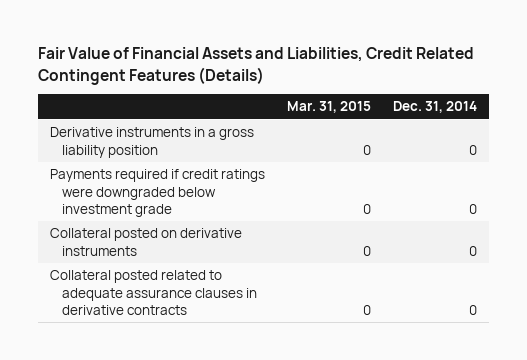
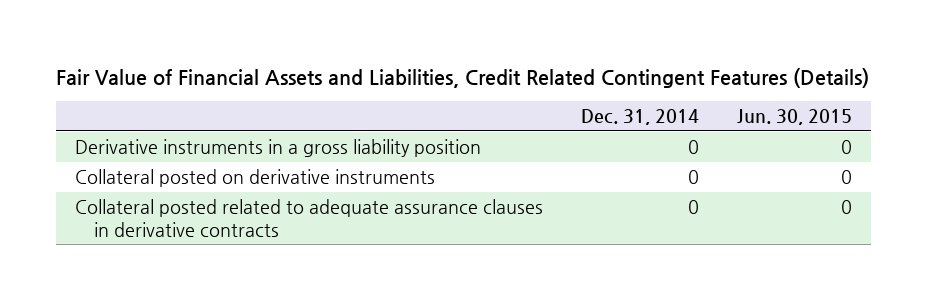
[286,101,371,114] Mar. 31, 2015 -> none
none -> [737,109,853,126] Jun. 30, 2015
[49,169,265,217] Payments required if credit ratings were downgraded below investment grade -> none

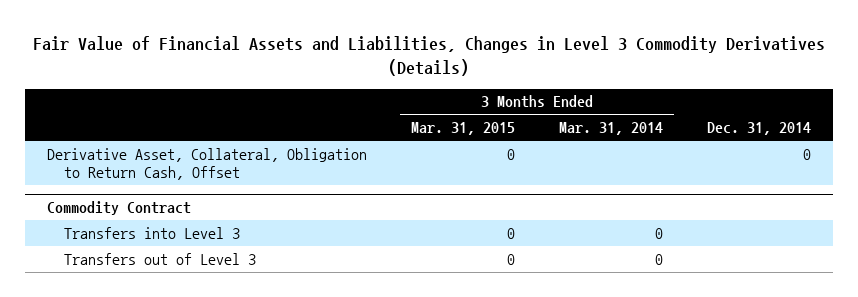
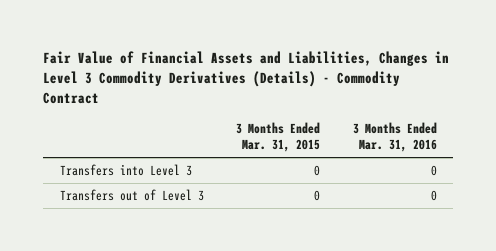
[33,36,826,77] Fair Value of Financial Assets and Liabilities, Changes in Level 3 Commodity Derivatives (Details) -> [43,51,450,104] Fair Value of Financial Assets and Liabilities, Changes in Level 3 Commodity Derivatives (Details) - Commodity Contract
[559,122,664,136] Mar. 31, 2014 -> none
[707,122,812,136] Dec. 31, 2014 -> none
none -> [352,121,437,153] 3 Months Ended Mar. 31, 2016
[47,147,368,180] Derivative Asset, Collateral, Obligation to Return Cash, Offset -> none
[47,200,192,215] Commodity Contract -> none

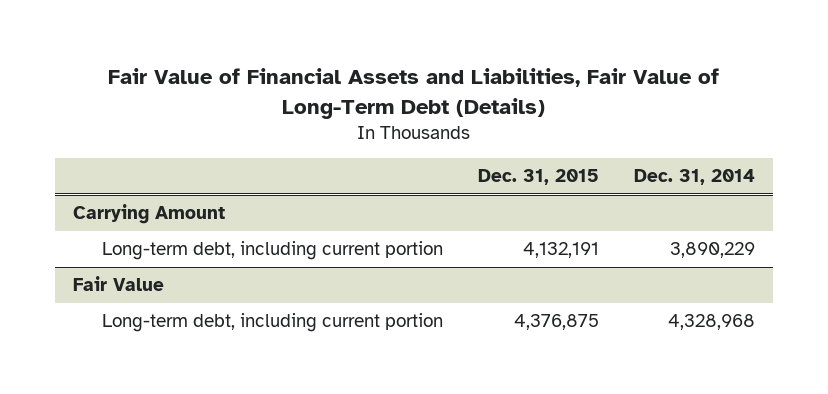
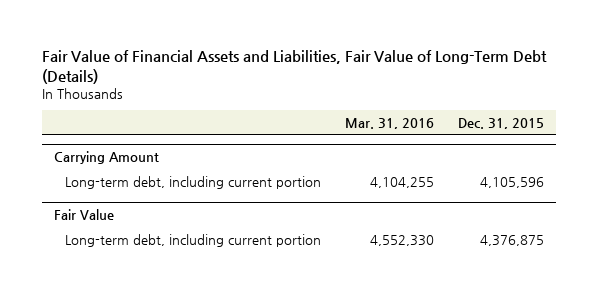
[634,169,756,186] Dec. 31, 2014 -> none
none -> [344,117,434,129] Mar. 31, 2016
[523,242,600,259] 4,132,191 -> [480,176,545,188] 4,105,596

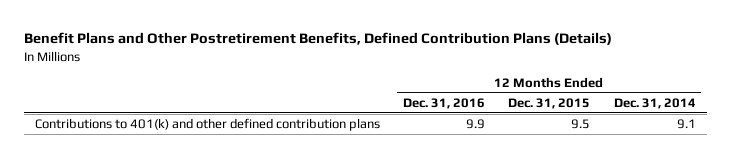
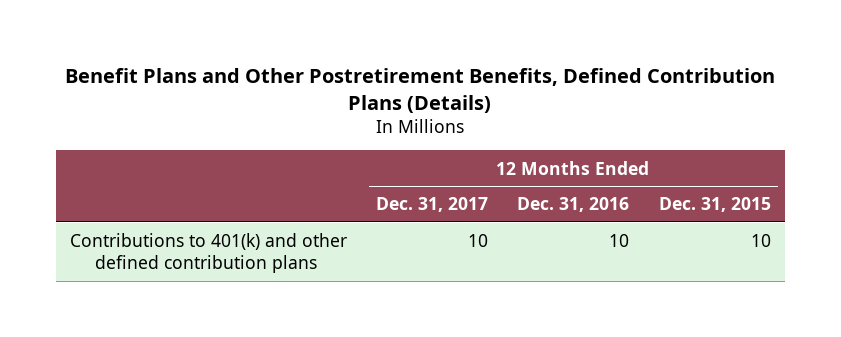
[613,97,696,109] Dec. 31, 2014 -> none
none -> [376,197,489,213] Dec. 31, 2017
[466,118,486,129] 9.9 -> [609,234,630,248] 10
[571,118,591,129] 9.5 -> [750,234,771,248] 10

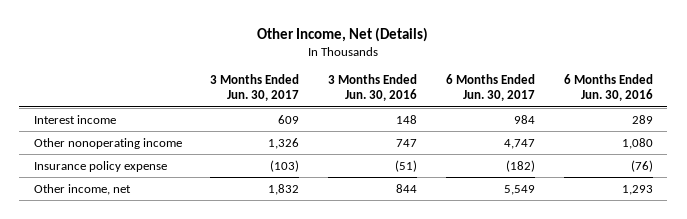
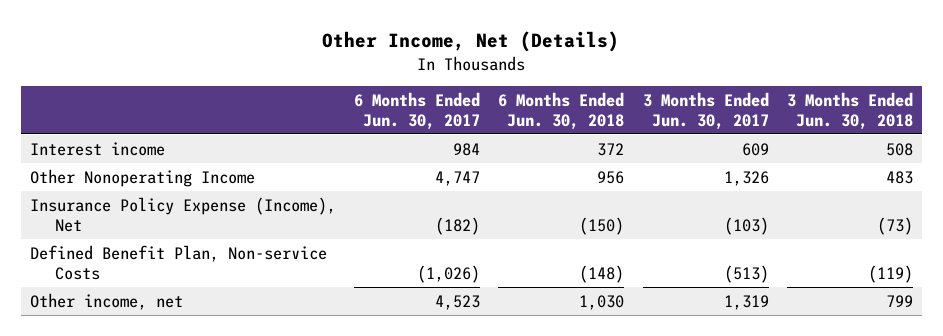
[328,74,418,102] 3 Months Ended Jun. 30, 2016 -> none
[563,74,653,102] 6 Months Ended Jun. 30, 2016 -> none
none -> [498,91,625,130] 6 Months Ended Jun. 30, 2018
none -> [786,91,913,130] 3 Months Ended Jun. 30, 2018
[33,137,182,149] Other nonoperating income -> [30,168,256,187] Other Nonoperating Income
[33,160,167,172] Insurance policy expense -> [30,196,337,232] Insurance Policy Expense (Income), Net
none -> [30,244,328,280] Defined Benefit Plan, Non-service Costs
[268,183,300,195] 1,832 -> [723,294,769,310] 1,319
[504,184,536,195] 5,549 -> [435,294,481,310] 4,523

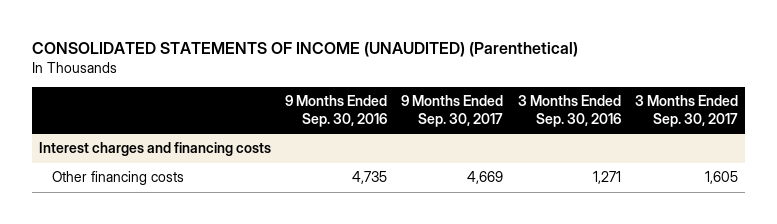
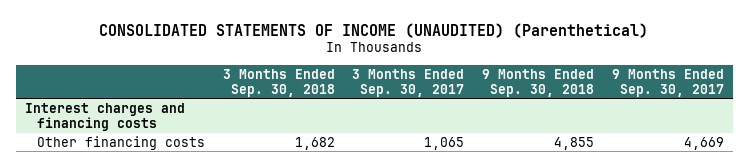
[285,95,388,128] 9 Months Ended Sep. 30, 2016 -> none
[517,95,621,128] 3 Months Ended Sep. 30, 2016 -> none
none -> [222,68,335,97] 3 Months Ended Sep. 30, 2018
none -> [481,68,594,97] 9 Months Ended Sep. 30, 2018
[704,171,738,185] 1,605 -> [424,136,465,150] 1,065

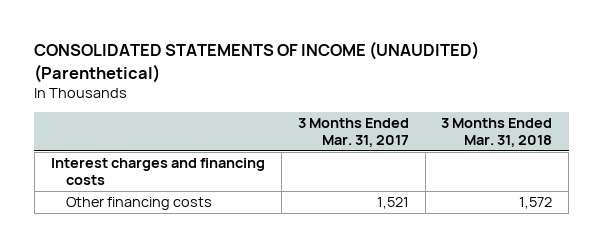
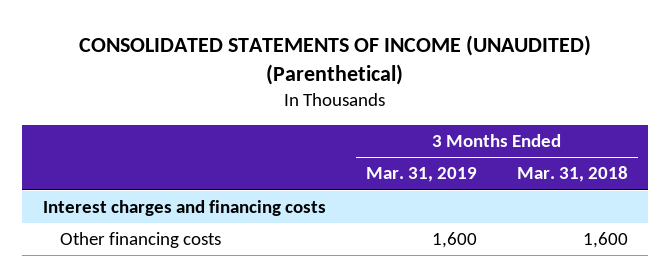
[297,118,409,148] 3 Months Ended Mar. 31, 2017 -> none
none -> [365,167,477,183] Mar. 31, 2019
[519,197,553,210] 1,572 -> [583,232,629,249] 1,600

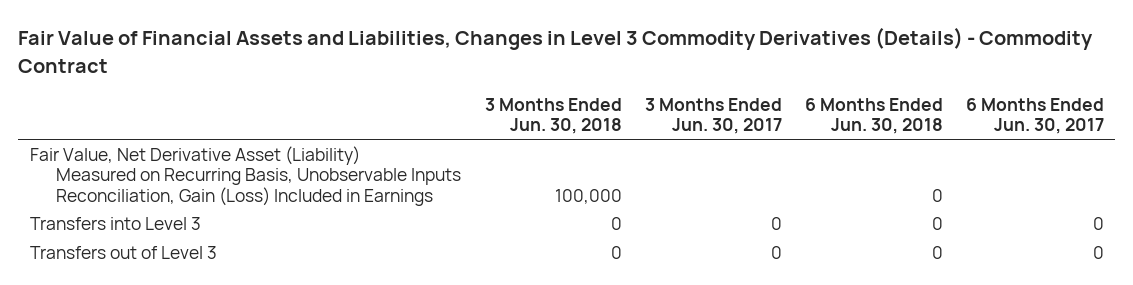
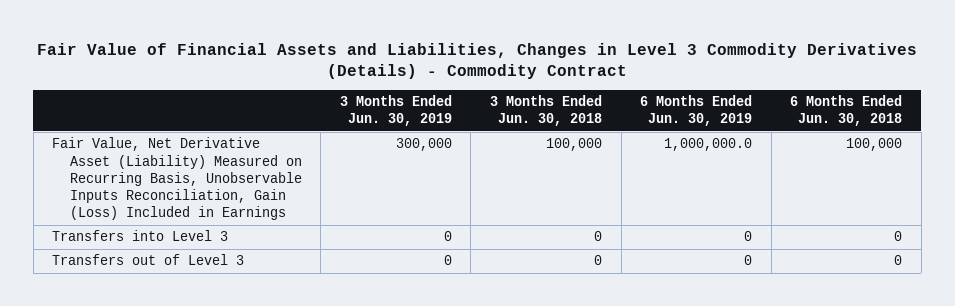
[644,97,782,135] 3 Months Ended Jun. 30, 2017 -> none
[965,97,1104,135] 6 Months Ended Jun. 30, 2017 -> none
none -> [339,95,452,127] 3 Months Ended Jun. 30, 2019
none -> [640,95,753,127] 6 Months Ended Jun. 30, 2019
[931,188,943,202] 0 -> [846,138,903,152] 100,000

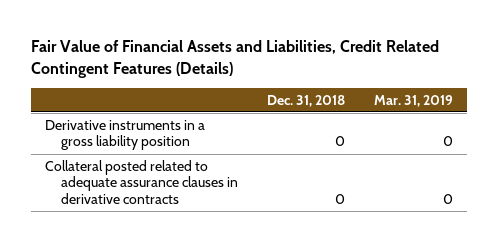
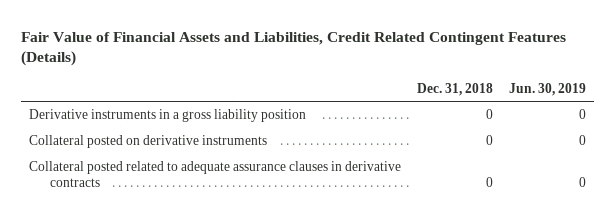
[373,94,453,107] Mar. 31, 2019 -> none
none -> [508,82,586,96] Jun. 30, 2019
none -> [28,135,267,149] Collateral posted on derivative instruments

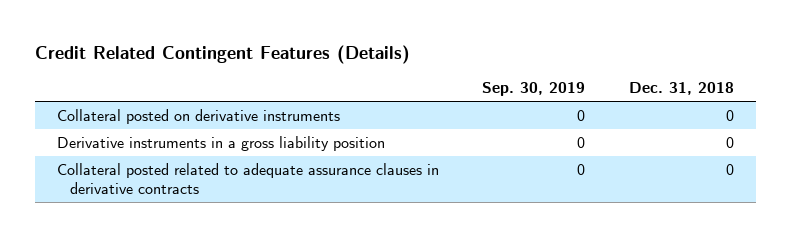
[20,31,566,67] Fair Value of Financial Assets and Liabilities, Credit Related Contingent Features (Details) -> [35,45,411,65] Credit Related Contingent Features (Details)
[508,82,586,96] Jun. 30, 2019 -> none
none -> [482,82,586,97] Sep. 30, 2019
[28,109,306,123] Derivative instruments in a gross liability position -> [56,135,385,151] Derivative instruments in a gross liability position

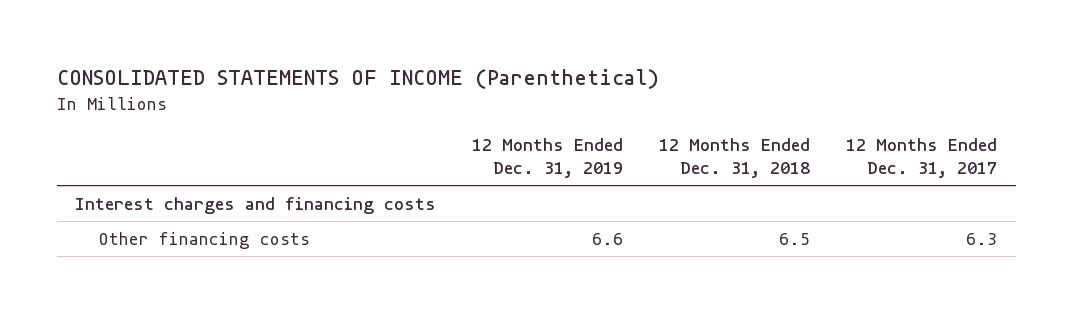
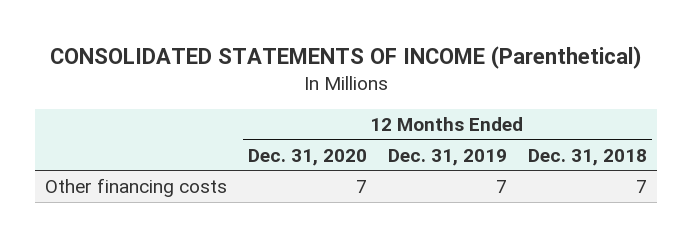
[846,138,998,179] 12 Months Ended Dec. 31, 2017 -> none
none -> [248,148,368,166] Dec. 31, 2020
[74,196,436,214] Interest charges and financing costs -> none
[591,232,623,245] 6.6 -> [495,180,507,194] 7
[779,232,811,245] 6.5 -> [635,180,647,194] 7

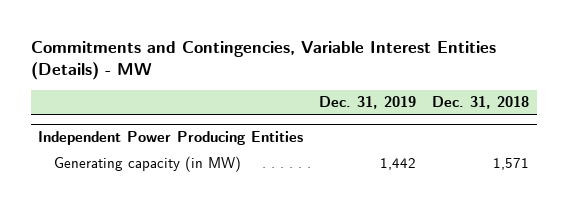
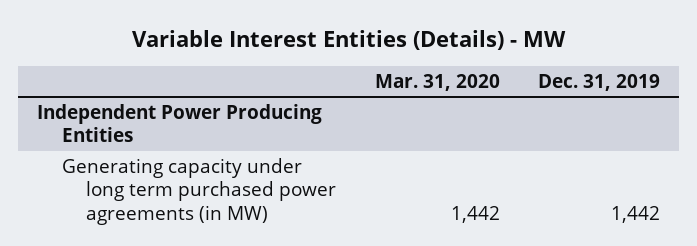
[30,40,496,81] Commitments and Contingencies, Variable Interest Entities (Details) - MW -> [131,30,566,51] Variable Interest Entities (Details) - MW
[432,96,530,110] Dec. 31, 2018 -> none
none -> [374,73,500,91] Mar. 31, 2020
[53,155,241,172] Generating capacity (in MW) -> [61,157,337,225] Generating capacity under long term purchased power agreements (in MW)

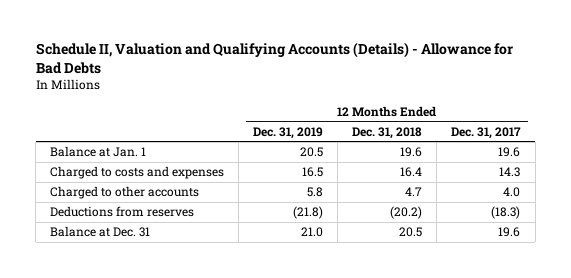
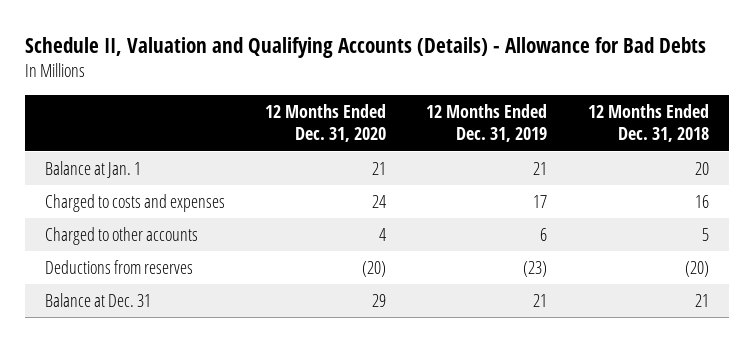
[451,126,522,139] Dec. 31, 2017 -> none
none -> [265,103,387,143] 12 Months Ended Dec. 31, 2020
[300,147,324,158] 20.5 -> [533,162,548,176] 21
[400,147,423,158] 19.6 -> [694,162,709,176] 20
[302,167,324,178] 16.5 -> [533,195,548,209] 17
[400,167,423,178] 16.4 -> [694,195,709,209] 16
[307,187,324,198] 5.8 -> [540,228,548,242] 6
[405,187,423,197] 4.7 -> [701,228,709,242] 5
[293,206,324,220] (21.8) -> [523,261,548,278] (23)
[390,206,423,220] (20.2) -> [684,261,709,278] (20)
[301,227,324,238] 21.0 -> [533,294,548,308] 21
[399,227,423,238] 20.5 -> [694,294,709,308] 21

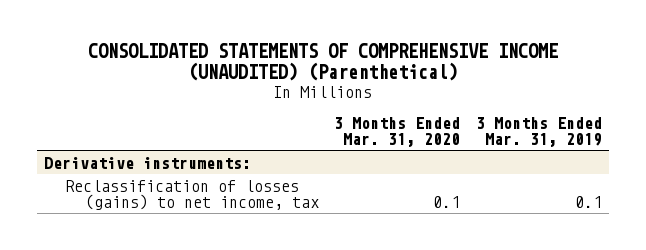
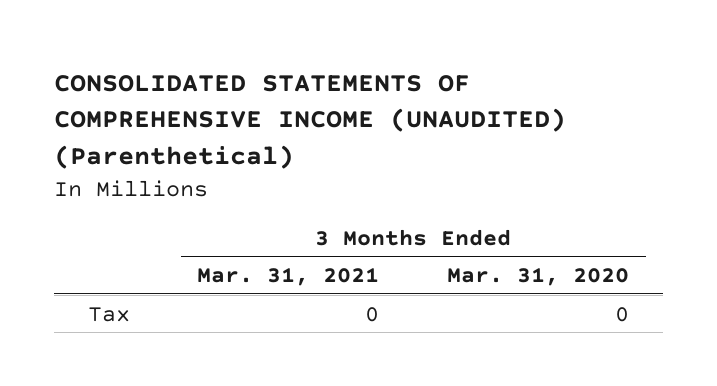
[475,117,602,148] 3 Months Ended Mar. 31, 2019 -> none
none -> [197,267,380,287] Mar. 31, 2021
[44,156,252,169] Derivative instruments: -> none
[64,179,320,210] Reclassification of losses (gains) to net income, tax -> none
none -> [87,306,130,322] Tax

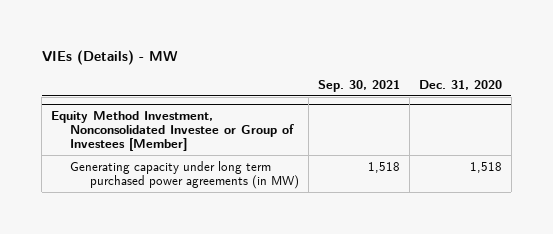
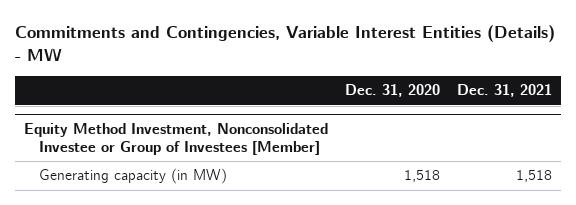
[41,49,178,65] VIEs (Details) - MW -> [15,25,556,62] Commitments and Contingencies, Variable Interest Entities (Details) - MW
[317,79,400,92] Sep. 30, 2021 -> none
none -> [457,84,553,98] Dec. 31, 2021
[70,160,299,189] Generating capacity under long term purchased power agreements (in MW) -> [39,168,228,185] Generating capacity (in MW)

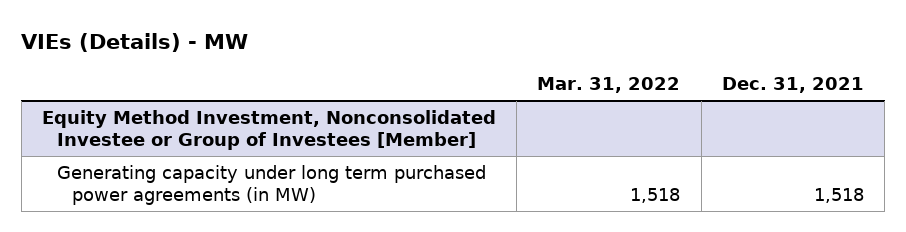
[15,25,556,62] Commitments and Contingencies, Variable Interest Entities (Details) - MW -> [21,33,249,53] VIEs (Details) - MW
[345,84,441,98] Dec. 31, 2020 -> none
none -> [537,77,681,94] Mar. 31, 2022
[39,168,228,185] Generating capacity (in MW) -> [56,164,486,206] Generating capacity under long term purchased power agreements (in MW)

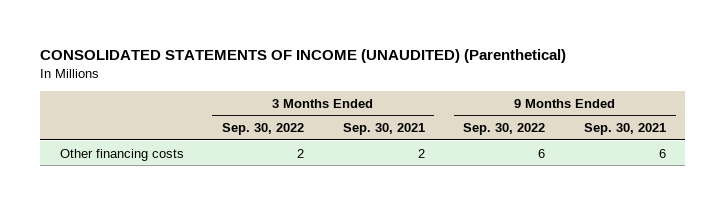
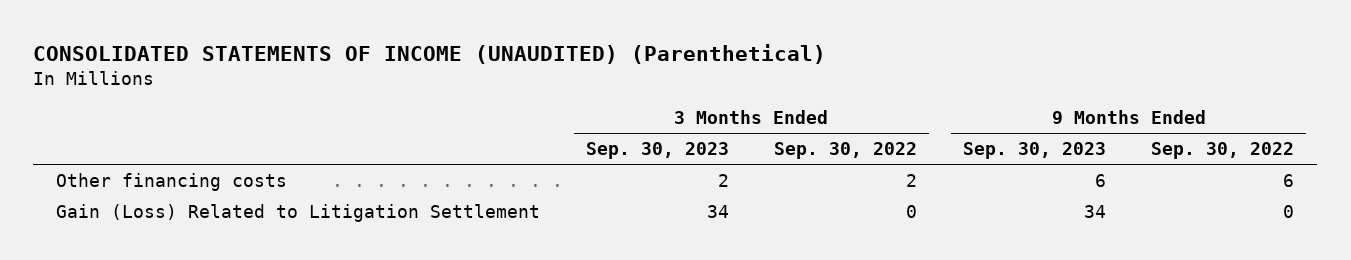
[342,123,425,136] Sep. 30, 2021 -> none
[583,123,666,136] Sep. 30, 2021 -> none
none -> [585,142,729,160] Sep. 30, 2023
none -> [962,142,1106,160] Sep. 30, 2023
none -> [56,203,541,222] Gain (Loss) Related to Litigation Settlement

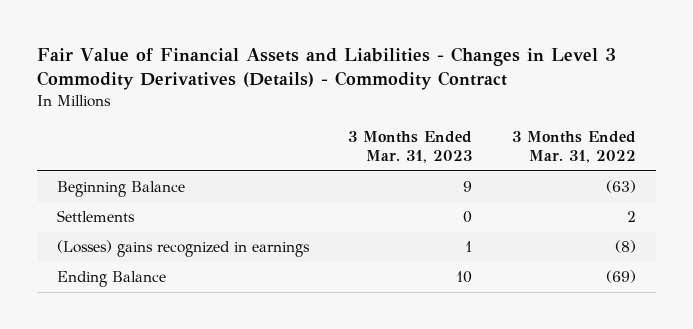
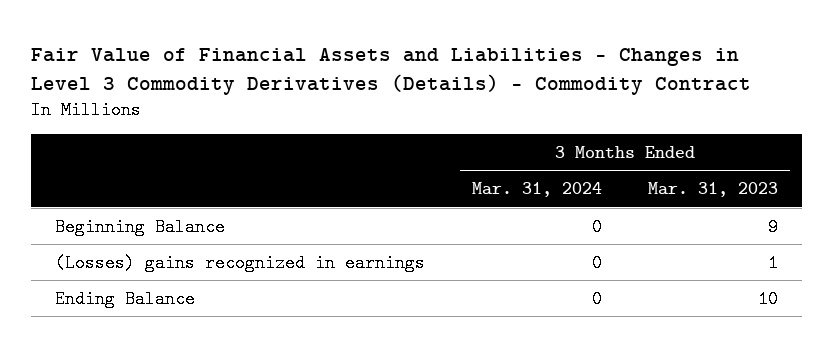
[512,130,637,164] 3 Months Ended Mar. 31, 2022 -> none
none -> [471,182,602,198] Mar. 31, 2024
[56,210,135,223] Settlements -> none

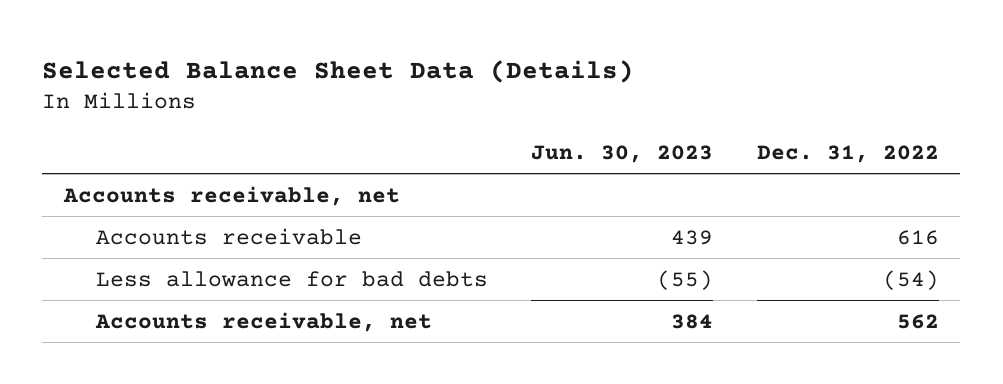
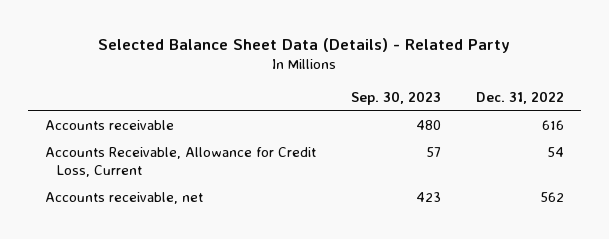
[42,59,635,83] Selected Balance Sheet Data (Details) -> [98,37,511,53] Selected Balance Sheet Data (Details) - Related Party
[531,144,714,163] Jun. 30, 2023 -> none
none -> [350,90,441,105] Sep. 30, 2023
[62,185,400,206] Accounts receivable, net -> none
[95,270,488,287] Less allowance for bad debts -> [44,147,316,177] Accounts Receivable, Allowance for Credit Loss, Current
[882,269,939,290] (54) -> [546,147,564,158] 54

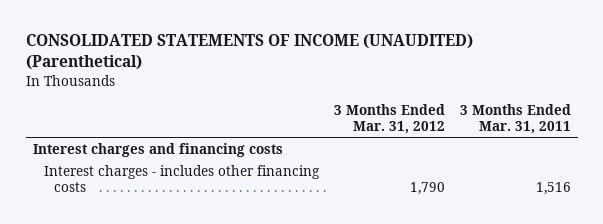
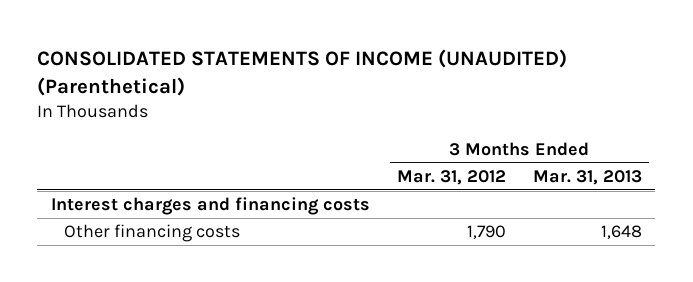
[459,103,571,135] 3 Months Ended Mar. 31, 2011 -> none
none -> [532,169,642,185] Mar. 31, 2013
[43,164,320,192] Interest charges - includes other financing costs -> [63,224,240,243] Other financing costs

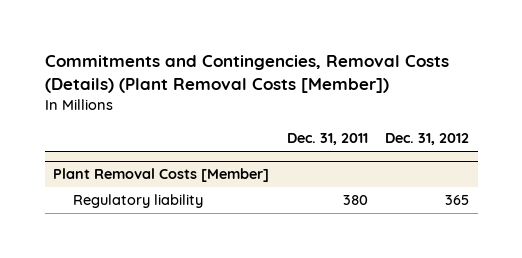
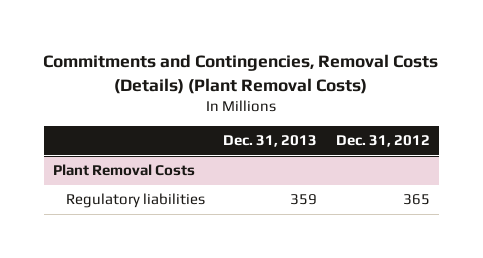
[44,55,449,94] Commitments and Contingencies, Removal Costs (Details) (Plant Removal Costs [Member]) -> [43,54,439,94] Commitments and Contingencies, Removal Costs (Details) (Plant Removal Costs)
[286,133,368,146] Dec. 31, 2011 -> none
none -> [223,135,318,148] Dec. 31, 2013
[53,168,270,183] Plant Removal Costs [Member] -> [52,164,195,177] Plant Removal Costs
[72,194,203,209] Regulatory liability -> [66,193,206,209] Regulatory liabilities

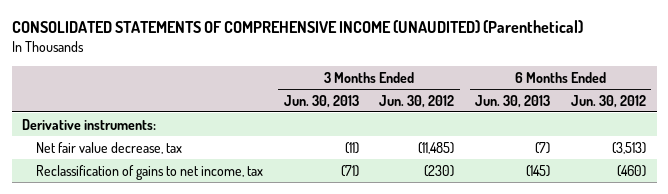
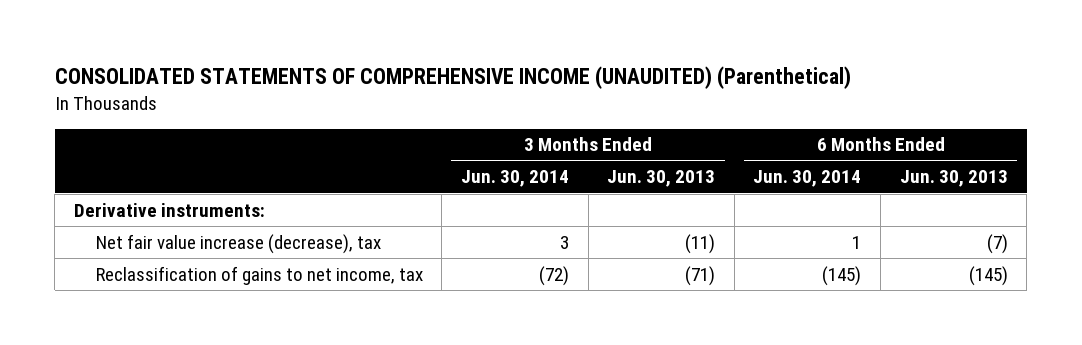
[379,94,455,108] Jun. 30, 2012 -> none
[571,94,647,108] Jun. 30, 2012 -> none
none -> [461,170,570,188] Jun. 30, 2014
none -> [753,170,862,188] Jun. 30, 2014
[35,141,182,154] Net fair value decrease, tax -> [95,233,381,254] Net fair value increase (decrease), tax

